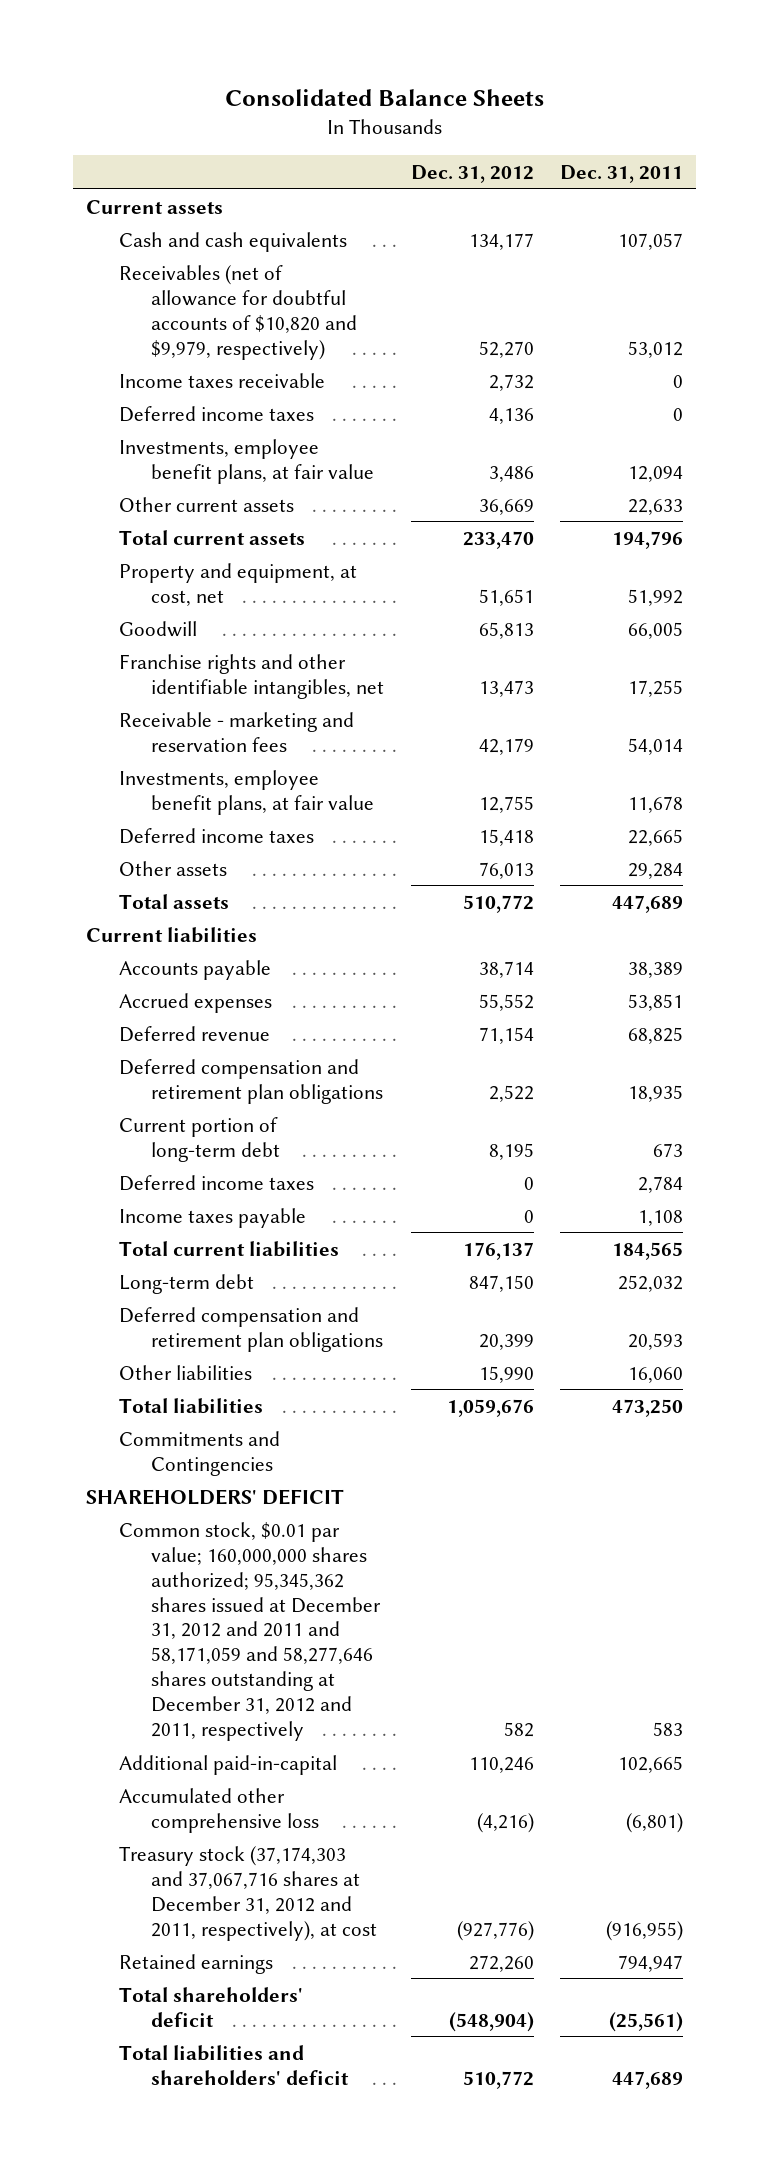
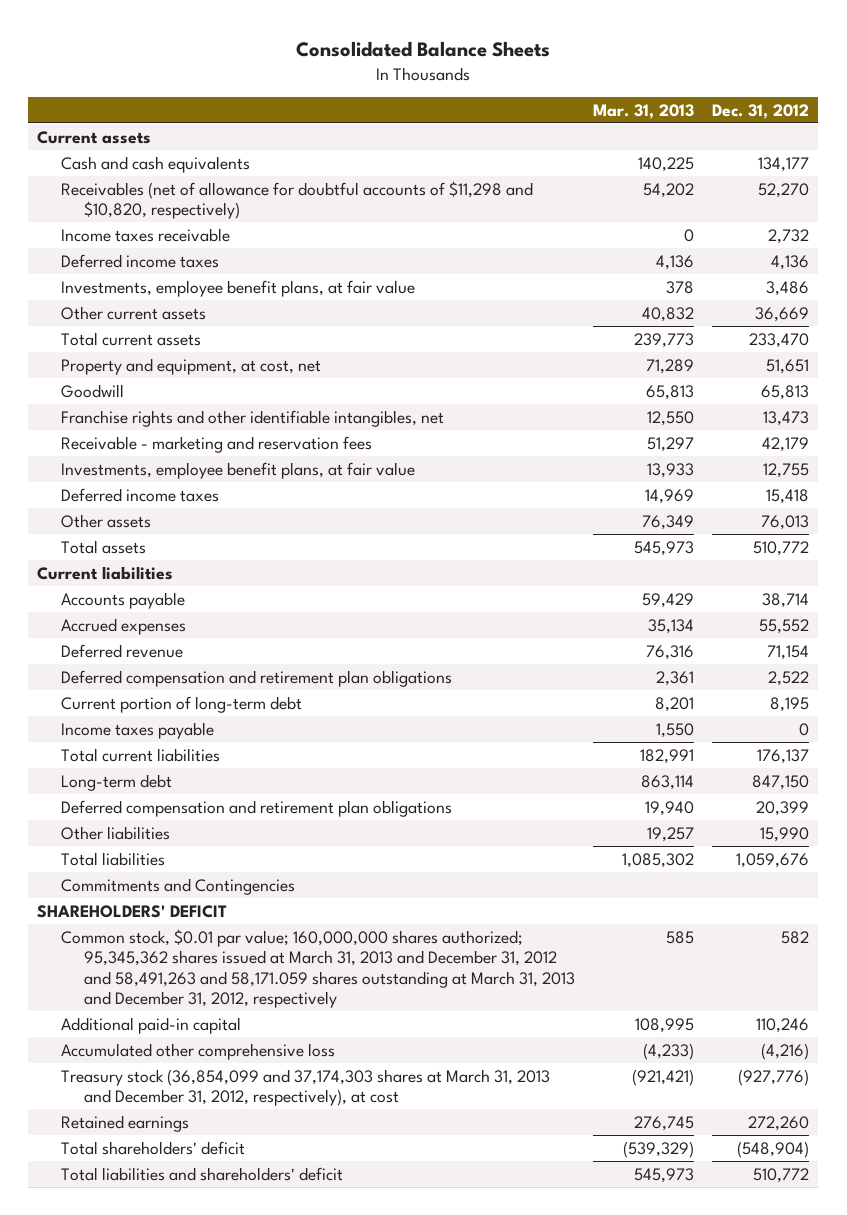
[560,164,684,183] Dec. 31, 2011 -> none
none -> [593,103,695,119] Mar. 31, 2013
[118,264,358,360] Receivables (net of allowance for doubtful accounts of $10,820 and $9,979, respectively) -> [60,180,533,220] Receivables (net of allowance for doubtful accounts of $11,298 and $10,820, respectively)
[118,1174,314,1191] Deferred income taxes -> none
[118,1521,382,1742] Common stock, $0.01 par value; 160,000,000 shares authorized; 95,345,362 shares issued at December 31, 2012 and 2011 and 58,171,059 and 58,277,646 shares outstanding at December 31, 2012 and 2011, respectively -> [60,928,575,1009] Common stock, $0.01 par value; 160,000,000 shares authorized; 95,345,362 shares issued at March 31, 2013 and December 31, 2012 and 58,491,263 and 58,171.059 shares outstanding at March 31, 2013 and December 31, 2012, respectively
[118,1754,337,1775] Additional paid-in-capital -> [60,1016,241,1034] Additional paid-in capital
[118,1845,378,1941] Treasury stock (37,174,303 and 37,067,716 shares at December 31, 2012 and 2011, respectively), at cost -> [60,1068,550,1107] Treasury stock (36,854,099 and 37,174,303 shares at March 31, 2013 and December 31, 2012, respectively), at cost

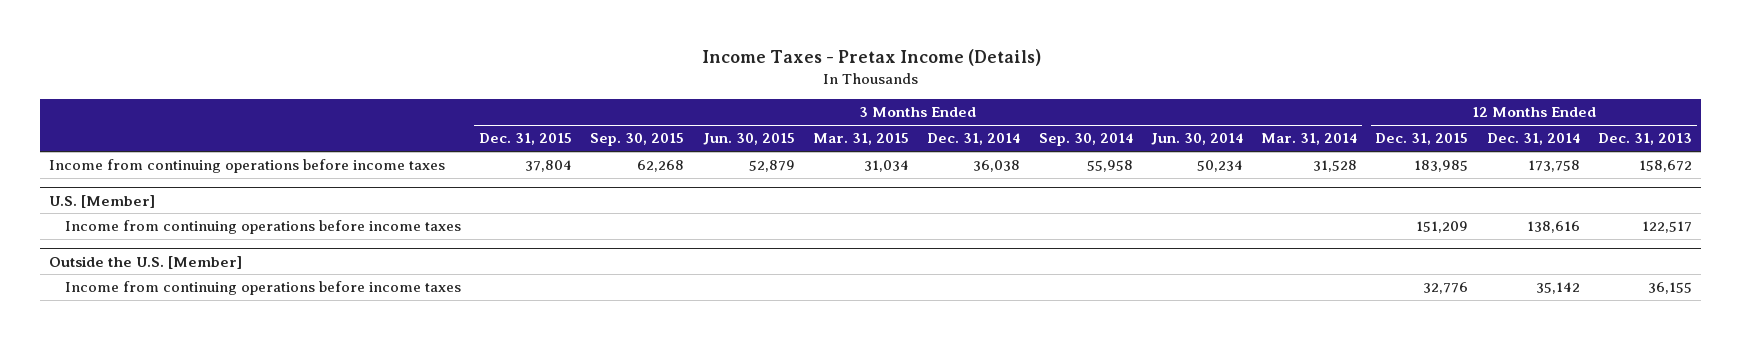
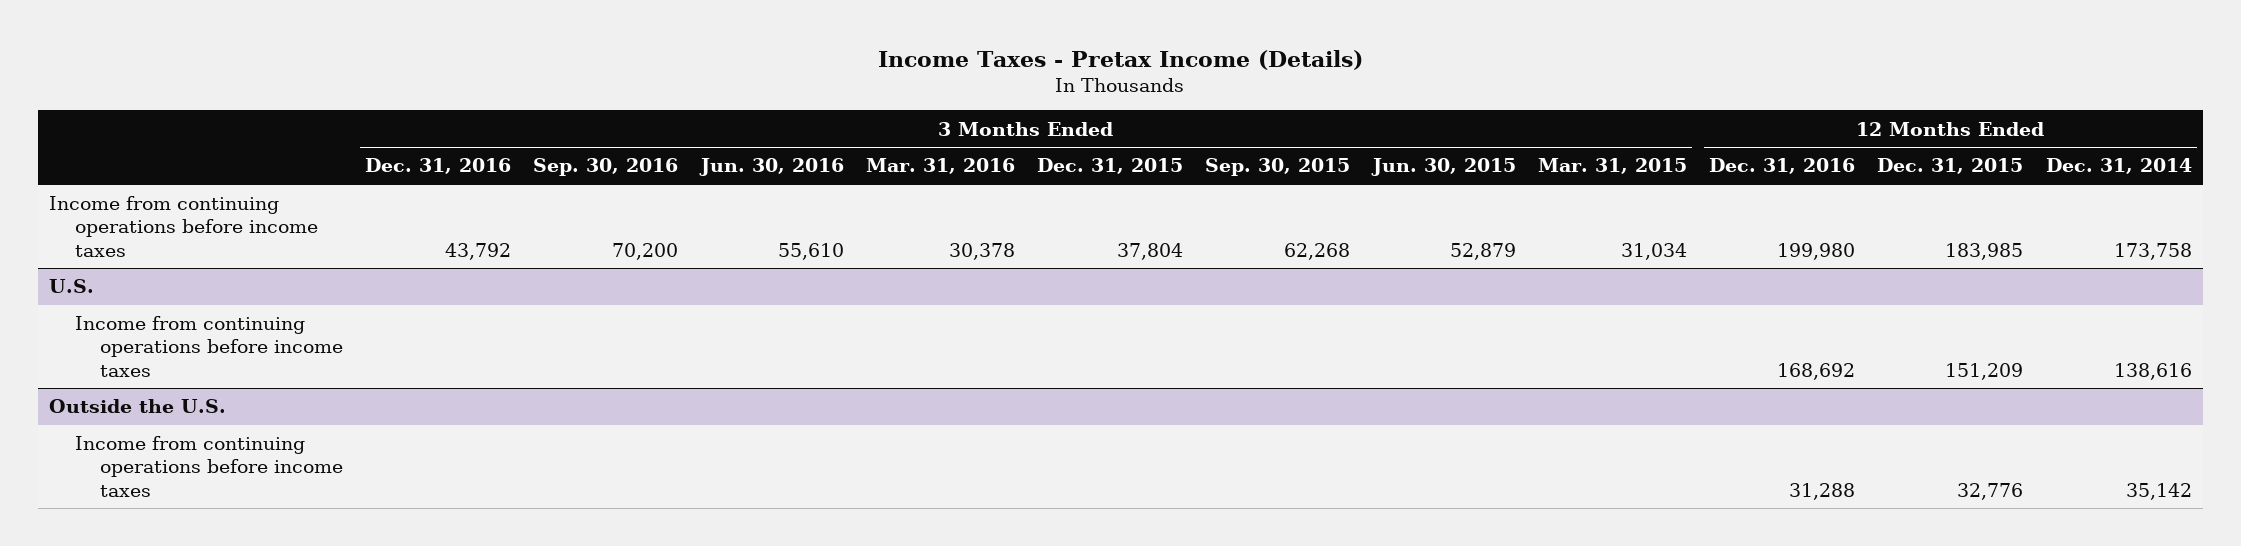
[927,133,1021,146] Dec. 31, 2014 -> none
[1038,133,1133,147] Sep. 30, 2014 -> none
[1150,133,1243,146] Jun. 30, 2014 -> none
[1261,133,1358,146] Mar. 31, 2014 -> none
[1598,133,1693,146] Dec. 31, 2013 -> none
none -> [365,158,512,175] Dec. 31, 2016
none -> [533,158,679,177] Sep. 30, 2016
none -> [698,158,844,177] Jun. 30, 2016
none -> [865,158,1015,175] Mar. 31, 2016
none -> [1709,158,1856,175] Dec. 31, 2016
[49,194,156,208] U.S. [Member] -> [49,279,95,294] U.S.
[49,255,243,269] Outside the U.S. [Member] -> [49,399,227,414] Outside the U.S.

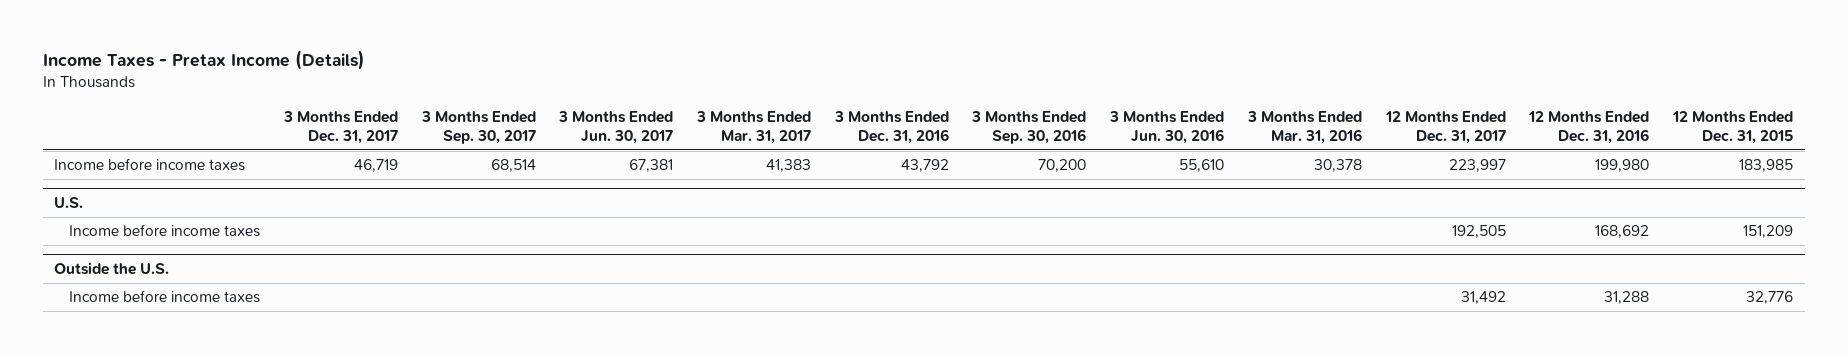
[1037,158,1184,175] Dec. 31, 2015 -> none
[1205,158,1351,177] Sep. 30, 2015 -> none
[1370,158,1516,177] Jun. 30, 2015 -> none
[1537,158,1687,175] Mar. 31, 2015 -> none
[2045,158,2192,175] Dec. 31, 2014 -> none
none -> [282,110,398,145] 3 Months Ended Dec. 31, 2017
none -> [420,110,536,145] 3 Months Ended Sep. 30, 2017
none -> [558,110,674,145] 3 Months Ended Jun. 30, 2017
none -> [696,110,812,145] 3 Months Ended Mar. 31, 2017
none -> [1384,110,1506,145] 12 Months Ended Dec. 31, 2017
[49,196,318,257] Income from continuing operations before income taxes -> [54,158,246,172] Income before income taxes
[74,316,344,377] Income from continuing operations before income taxes -> [69,224,261,238] Income before income taxes
[74,436,344,497] Income from continuing operations before income taxes -> [69,290,261,304] Income before income taxes

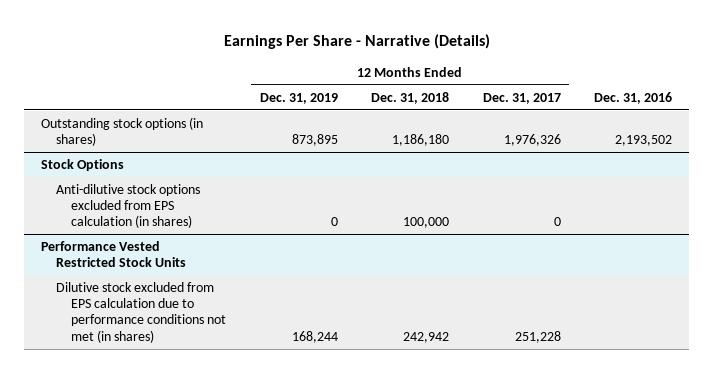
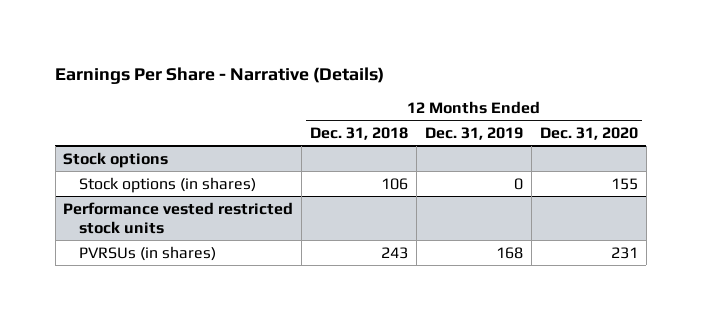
[482,92,561,104] Dec. 31, 2017 -> none
[594,91,673,104] Dec. 31, 2016 -> none
none -> [539,127,638,141] Dec. 31, 2020
[40,117,203,147] Outstanding stock options (in shares) -> none
[55,282,227,343] Dilutive stock excluded from EPS calculation due to performance conditions not met (in shares) -> none
[40,159,124,172] Stock Options -> [63,151,169,168] Stock options
[55,184,200,229] Anti-dilutive stock options excluded from EPS calculation (in shares) -> [79,176,257,193] Stock options (in shares)
[403,217,450,229] 100,000 -> [381,177,409,190] 106
[40,241,186,268] Performance Vested Restricted Stock Units -> [63,201,294,234] Performance vested restricted stock units
none -> [79,245,217,261] PVRSUs (in shares)

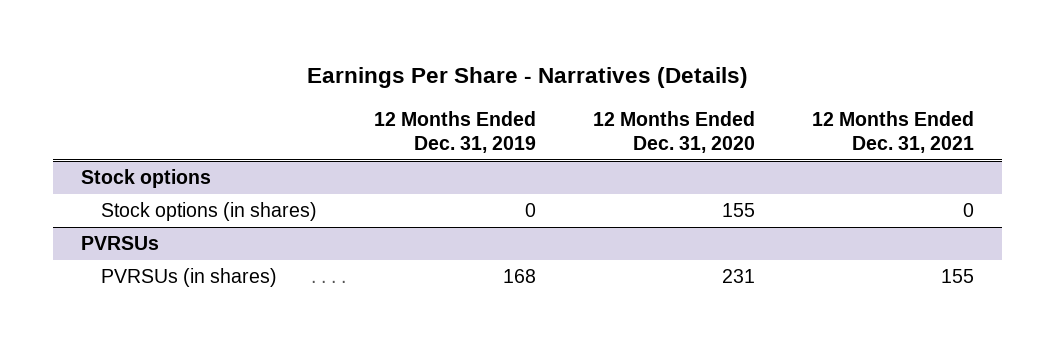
[55,66,385,84] Earnings Per Share - Narrative (Details) -> [306,67,748,89] Earnings Per Share - Narratives (Details)
[310,127,409,141] Dec. 31, 2018 -> none
none -> [812,110,975,153] 12 Months Ended Dec. 31, 2021
[63,201,294,234] Performance vested restricted stock units -> [81,236,160,251] PVRSUs

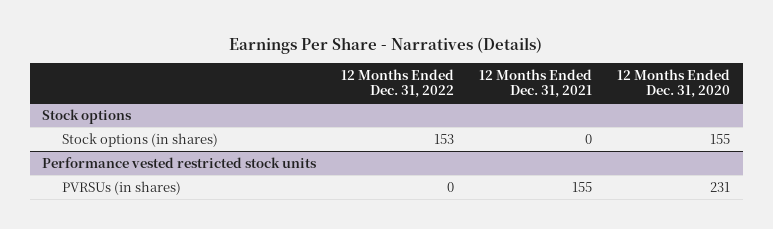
[374,110,537,153] 12 Months Ended Dec. 31, 2019 -> none
none -> [341,68,455,99] 12 Months Ended Dec. 31, 2022
[81,236,160,251] PVRSUs -> [42,156,318,168] Performance vested restricted stock units

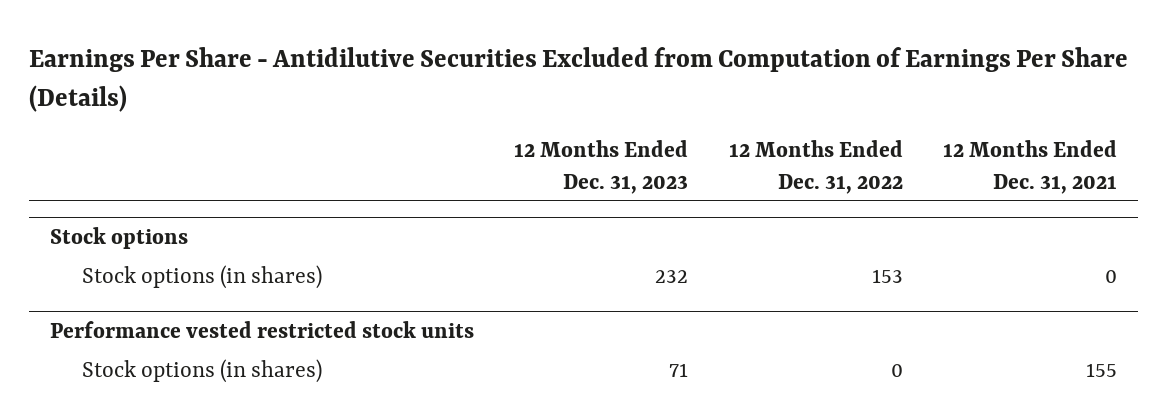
[229,37,543,55] Earnings Per Share - Narratives (Details) -> [29,47,1129,112] Earnings Per Share - Antidilutive Securities Excluded from Computation of Earnings Per Share (Details)
[617,68,731,99] 12 Months Ended Dec. 31, 2020 -> none
none -> [514,139,689,194] 12 Months Ended Dec. 31, 2023
[62,180,182,195] PVRSUs (in shares) -> [81,359,322,384] Stock options (in shares)

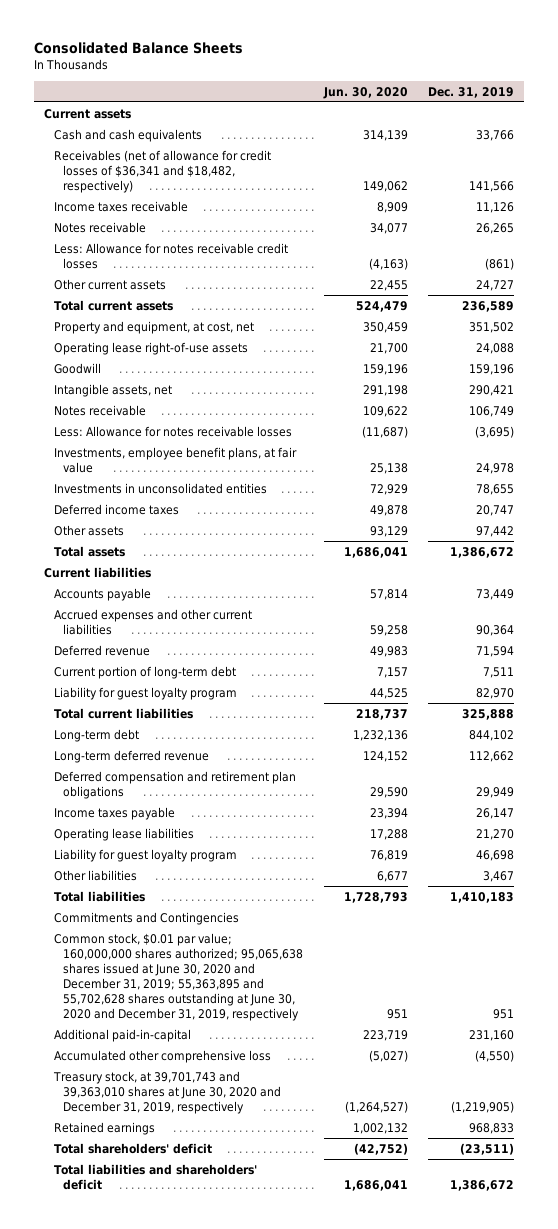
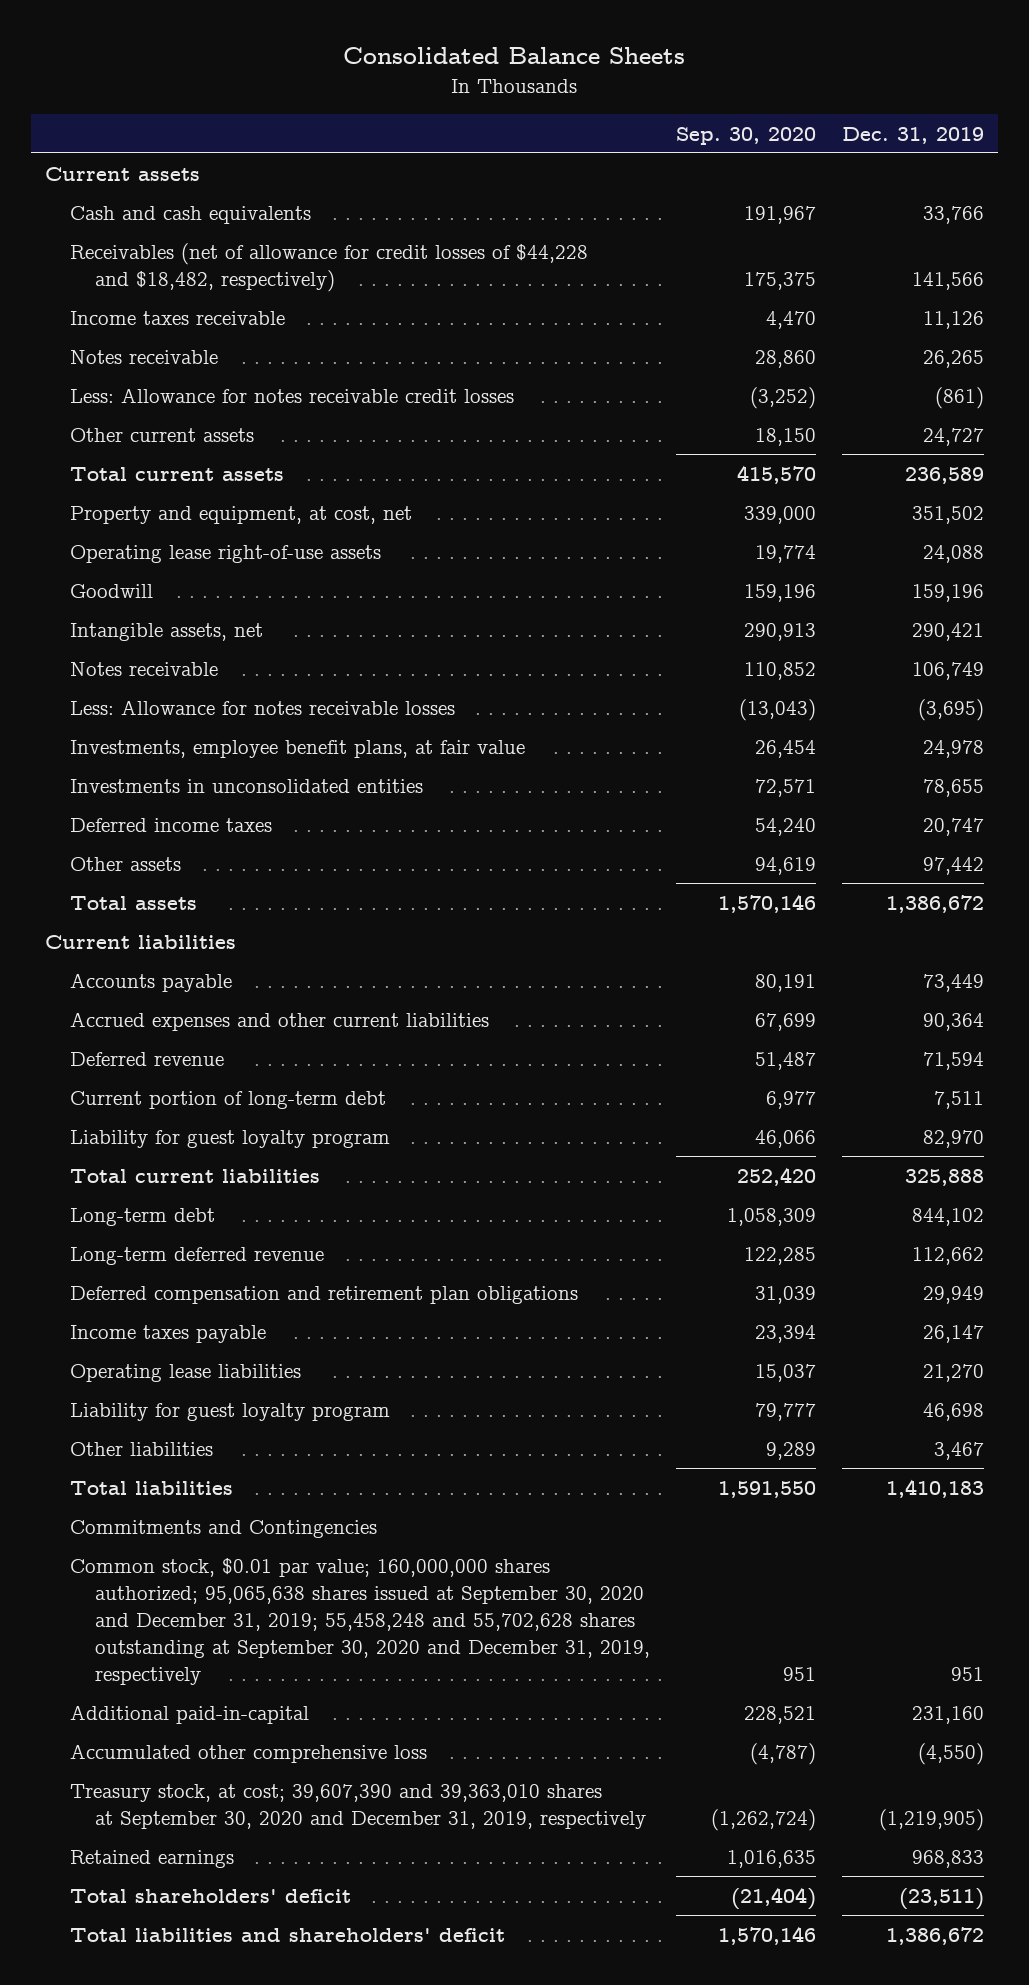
[322,86,408,99] Jun. 30, 2020 -> none
none -> [676,126,817,145] Sep. 30, 2020
[53,149,271,193] Receivables (net of allowance for credit losses of $36,341 and $18,482, respectively) -> [69,242,588,292] Receivables (net of allowance for credit losses of $44,228 and $18,482, respectively)
[53,932,304,1021] Common stock, $0.01 par value; 160,000,000 shares authorized; 95,065,638 shares issued at June 30, 2020 and December 31, 2019; 55,363,895 and 55,702,628 shares outstanding at June 30, 2020 and December 31, 2019, respectively -> [69,1557,650,1685] Common stock, $0.01 par value; 160,000,000 shares authorized; 95,065,638 shares issued at September 30, 2020 and December 31, 2019; 55,458,248 and 55,702,628 shares outstanding at September 30, 2020 and December 31, 2019, respectively
[52,1070,282,1114] Treasury stock, at 39,701,743 and 39,363,010 shares at June 30, 2020 and December 31, 2019, respectively -> [69,1783,646,1829] Treasury stock, at cost; 39,607,390 and 39,363,010 shares at September 30, 2020 and December 31, 2019, respectively

